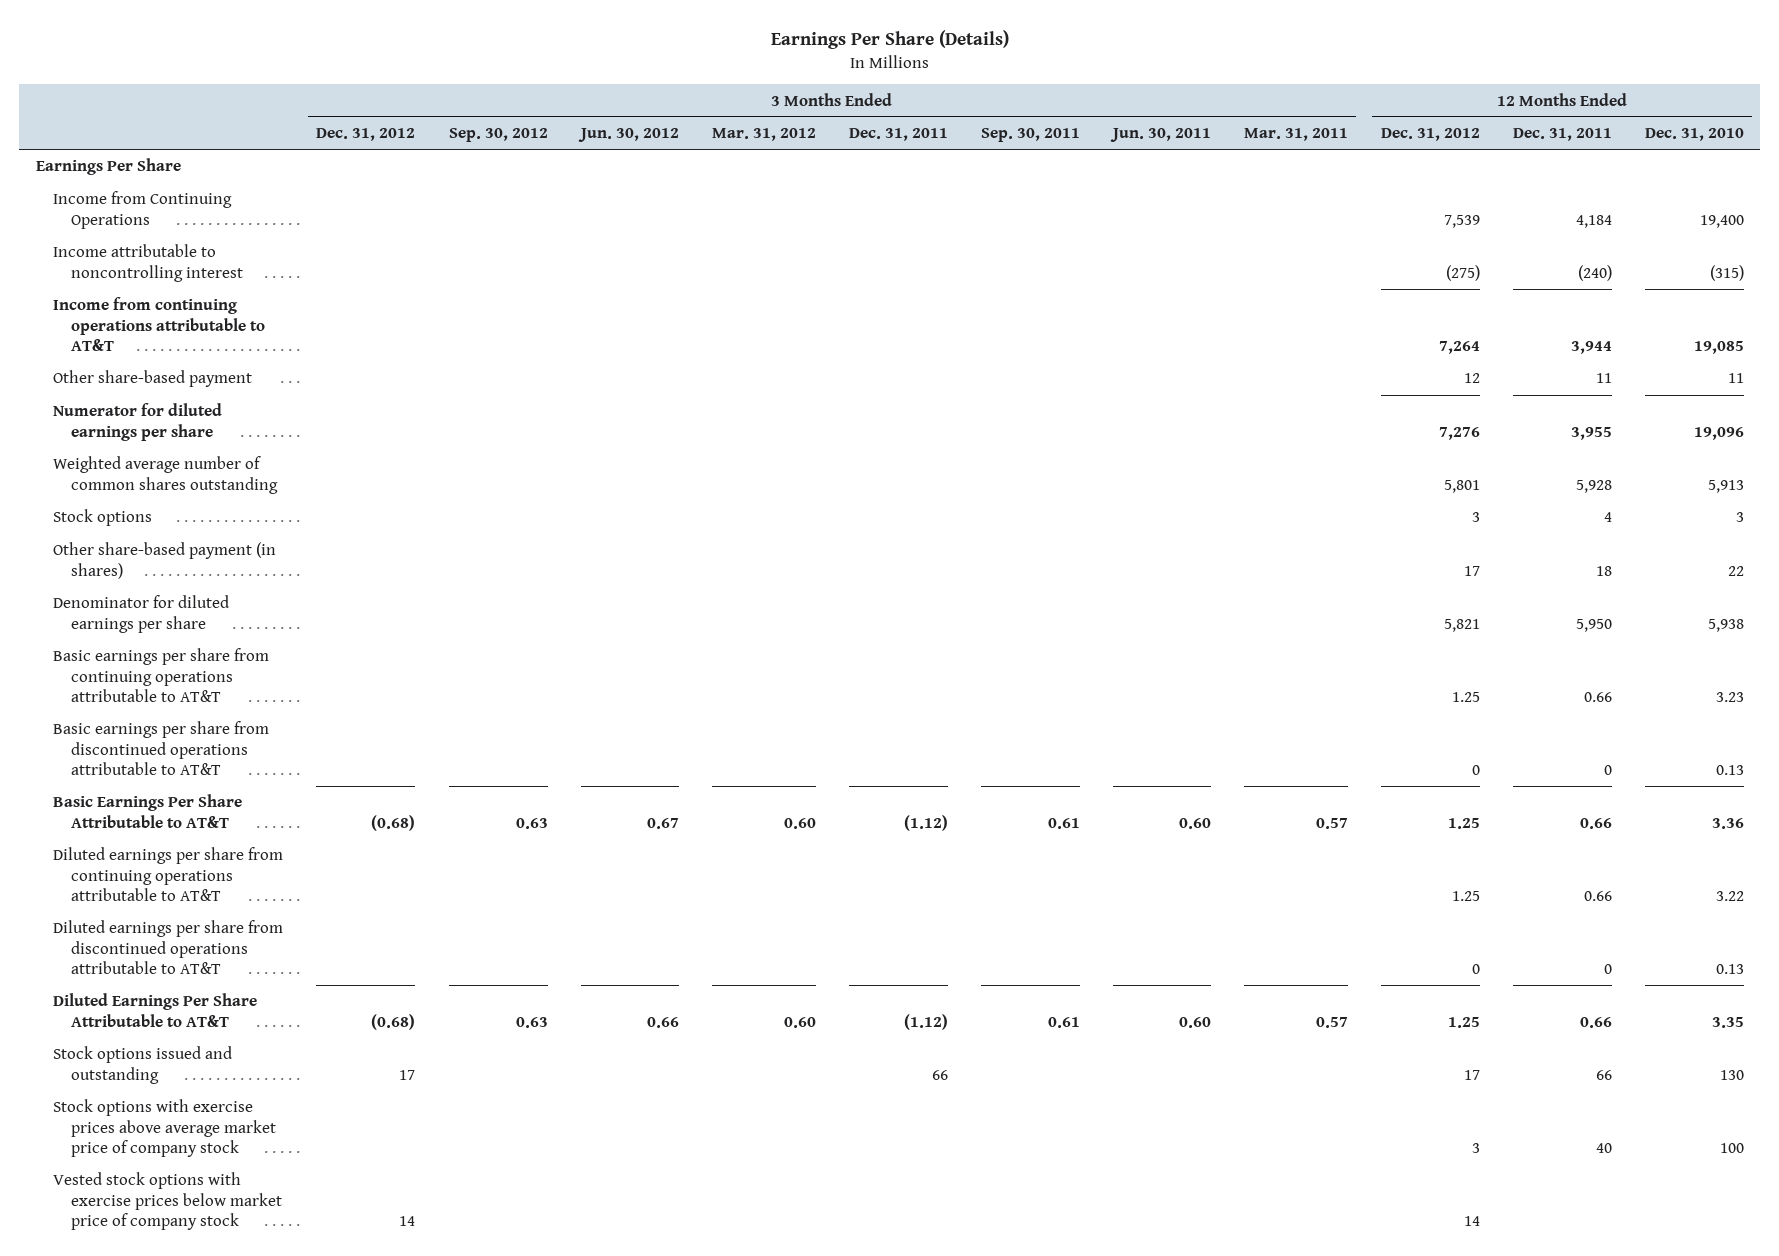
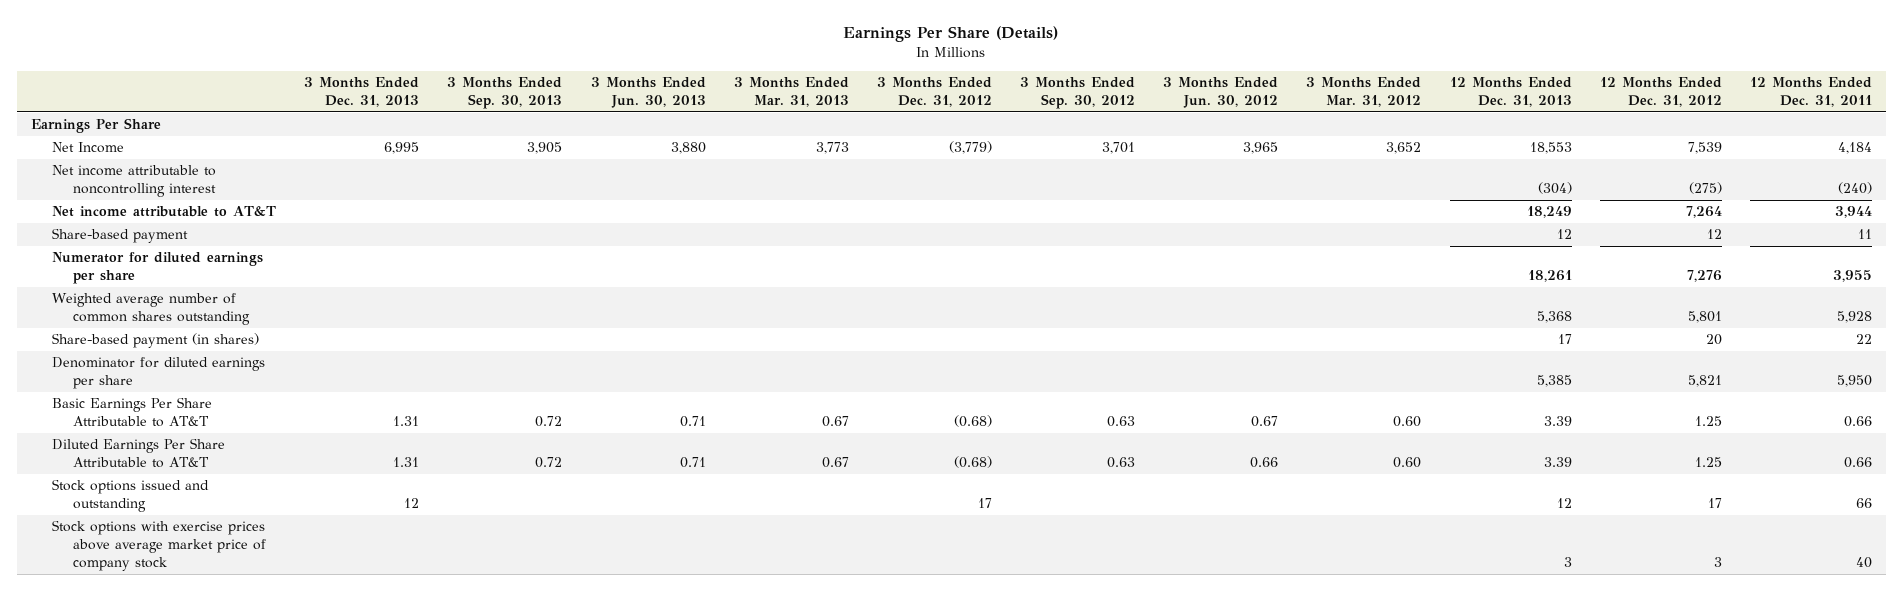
[848,128,948,142] Dec. 31, 2011 -> none
[980,128,1080,143] Sep. 30, 2011 -> none
[1109,128,1211,143] Jun. 30, 2011 -> none
[1243,128,1348,142] Mar. 31, 2011 -> none
[1644,128,1744,142] Dec. 31, 2010 -> none
none -> [304,77,420,108] 3 Months Ended Dec. 31, 2013
none -> [447,77,563,110] 3 Months Ended Sep. 30, 2013
none -> [590,77,706,109] 3 Months Ended Jun. 30, 2013
none -> [733,77,849,108] 3 Months Ended Mar. 31, 2013
none -> [1449,77,1572,108] 12 Months Ended Dec. 31, 2013
[53,191,233,229] Income from Continuing Operations -> none
none -> [51,142,124,154] Net Income
[53,244,244,282] Income attributable to noncontrolling interest -> [51,165,217,198] Net income attributable to noncontrolling interest
[53,297,266,352] Income from continuing operations attributable to AT&T -> [51,206,276,218] Net income attributable to AT&T
[53,370,253,388] Other share-based payment -> [51,228,188,244] Share-based payment
[53,509,153,527] Stock options -> none
[53,542,277,579] Other share-based payment (in shares) -> [51,333,259,349] Share-based payment (in shares)
[1463,565,1480,576] 17 -> [1705,334,1722,346] 20
[1595,565,1612,576] 18 -> [1856,334,1873,345] 22
[53,648,270,703] Basic earnings per share from continuing operations attributable to AT&T -> none
[53,721,270,776] Basic earnings per share from discontinued operations attributable to AT&T -> none
[53,847,284,902] Diluted earnings per share from continuing operations attributable to AT&T -> none
[53,920,284,975] Diluted earnings per share from discontinued operations attributable to AT&T -> none
[53,1172,283,1231] Vested stock options with exercise prices below market price of company stock -> none

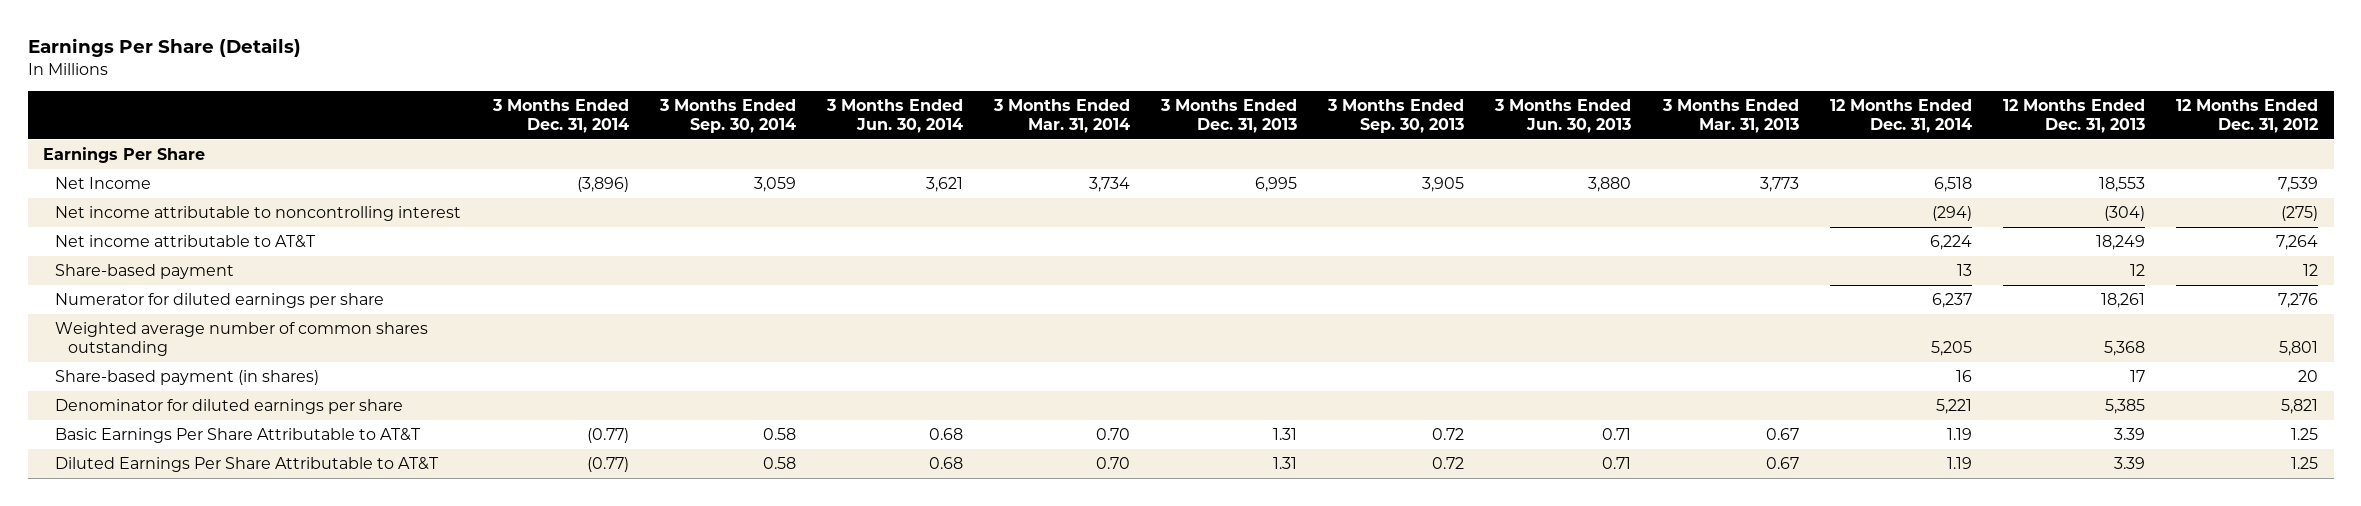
[876,77,992,108] 3 Months Ended Dec. 31, 2012 -> none
[1020,77,1136,110] 3 Months Ended Sep. 30, 2012 -> none
[1163,77,1279,109] 3 Months Ended Jun. 30, 2012 -> none
[1306,77,1422,108] 3 Months Ended Mar. 31, 2012 -> none
[1750,77,1873,108] 12 Months Ended Dec. 31, 2011 -> none
none -> [491,99,629,133] 3 Months Ended Dec. 31, 2014
none -> [658,99,796,133] 3 Months Ended Sep. 30, 2014
none -> [825,99,963,133] 3 Months Ended Jun. 30, 2014
none -> [993,99,1131,133] 3 Months Ended Mar. 31, 2014
none -> [1829,99,1972,133] 12 Months Ended Dec. 31, 2014
[51,479,209,513] Stock options issued and outstanding -> none
[51,520,267,572] Stock options with exercise prices above average market price of company stock -> none

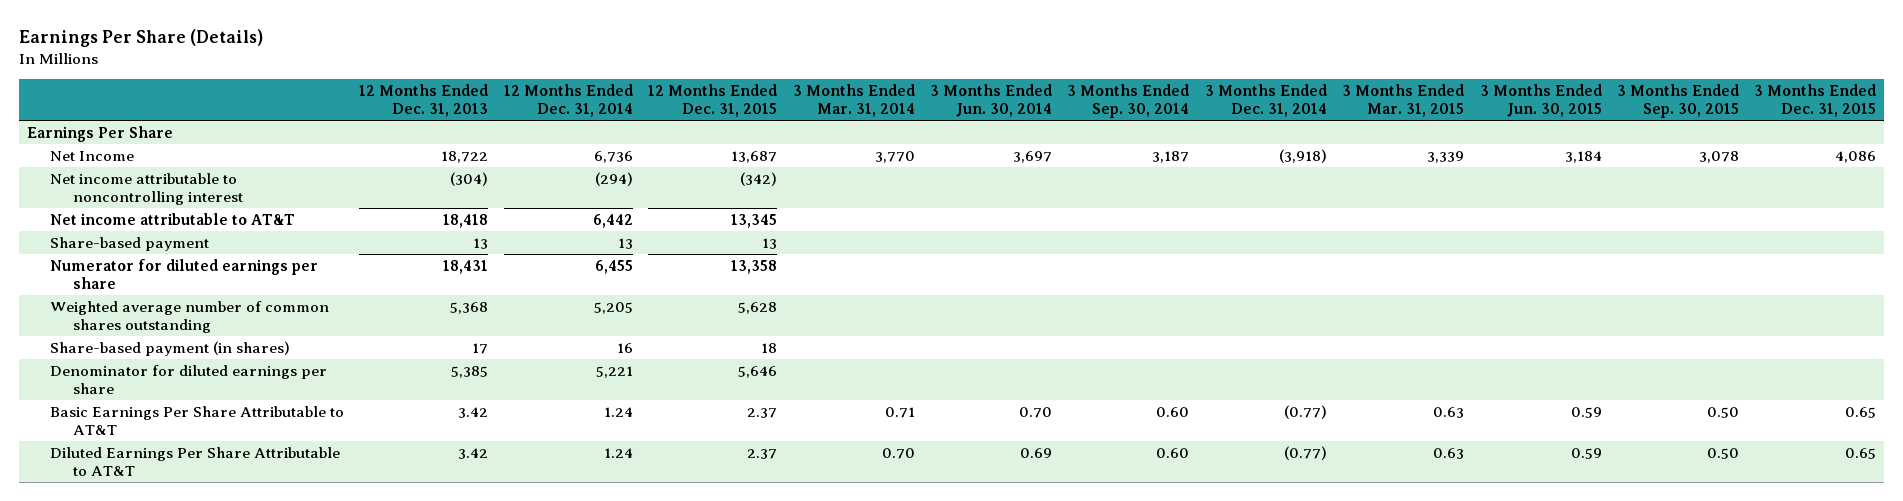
[1160,99,1298,133] 3 Months Ended Dec. 31, 2013 -> none
[1327,99,1465,133] 3 Months Ended Sep. 30, 2013 -> none
[1494,99,1632,133] 3 Months Ended Jun. 30, 2013 -> none
[1661,99,1799,133] 3 Months Ended Mar. 31, 2013 -> none
[2175,99,2318,133] 12 Months Ended Dec. 31, 2012 -> none
none -> [648,83,778,117] 12 Months Ended Dec. 31, 2015
none -> [1342,83,1465,117] 3 Months Ended Mar. 31, 2015
none -> [1479,83,1602,117] 3 Months Ended Jun. 30, 2015
none -> [1616,83,1739,118] 3 Months Ended Sep. 30, 2015
none -> [1754,83,1877,117] 3 Months Ended Dec. 31, 2015
[576,177,629,193] (3,896) -> [1278,148,1327,163] (3,918)
[753,177,796,193] 3,059 -> [1152,150,1190,163] 3,187
[925,177,963,193] 3,621 -> [1012,150,1052,163] 3,697
[1089,177,1131,193] 3,734 -> [874,150,915,163] 3,770
[1933,177,1972,193] 6,518 -> [593,150,633,163] 6,736
[2098,177,2145,193] 18,553 -> [441,150,489,163] 18,722
[1929,235,1972,251] 6,224 -> [592,213,633,228] 6,442
[2095,235,2145,251] 18,249 -> [443,213,489,228] 18,418
[2129,264,2145,277] 12 -> [473,237,489,249] 13
[1931,293,1972,309] 6,237 -> [594,259,633,274] 6,455
[2100,293,2145,309] 18,261 -> [443,259,489,274] 18,431
[762,428,796,441] 0.58 -> [1156,406,1190,417] 0.60
[928,428,963,441] 0.68 -> [1018,406,1052,418] 0.70
[1096,428,1131,441] 0.70 -> [884,406,915,418] 0.71
[1946,428,1972,441] 1.19 -> [603,406,633,417] 1.24
[2113,428,2145,441] 3.39 -> [458,406,489,418] 3.42
[762,457,796,470] 0.58 -> [1156,447,1190,458] 0.60
[928,457,963,470] 0.68 -> [1019,447,1052,458] 0.69
[1946,457,1972,470] 1.19 -> [603,447,633,458] 1.24
[2113,457,2145,470] 3.39 -> [458,447,489,459] 3.42

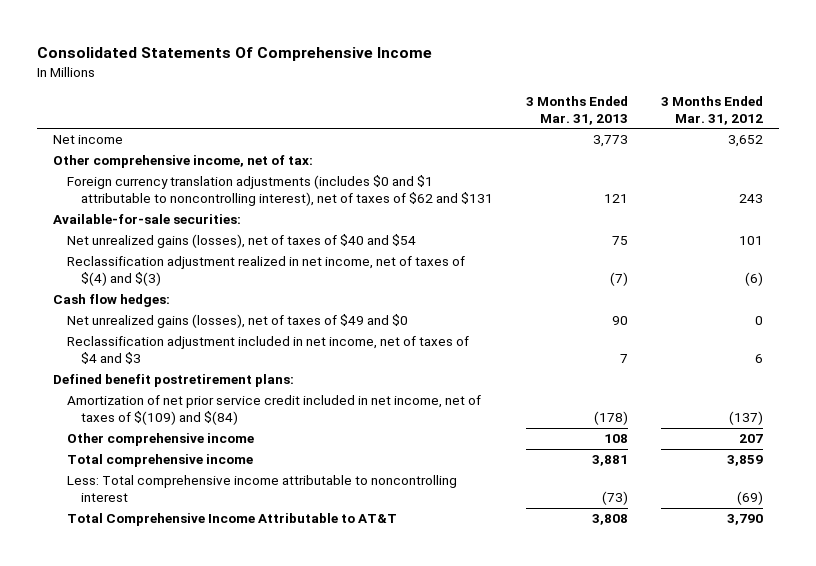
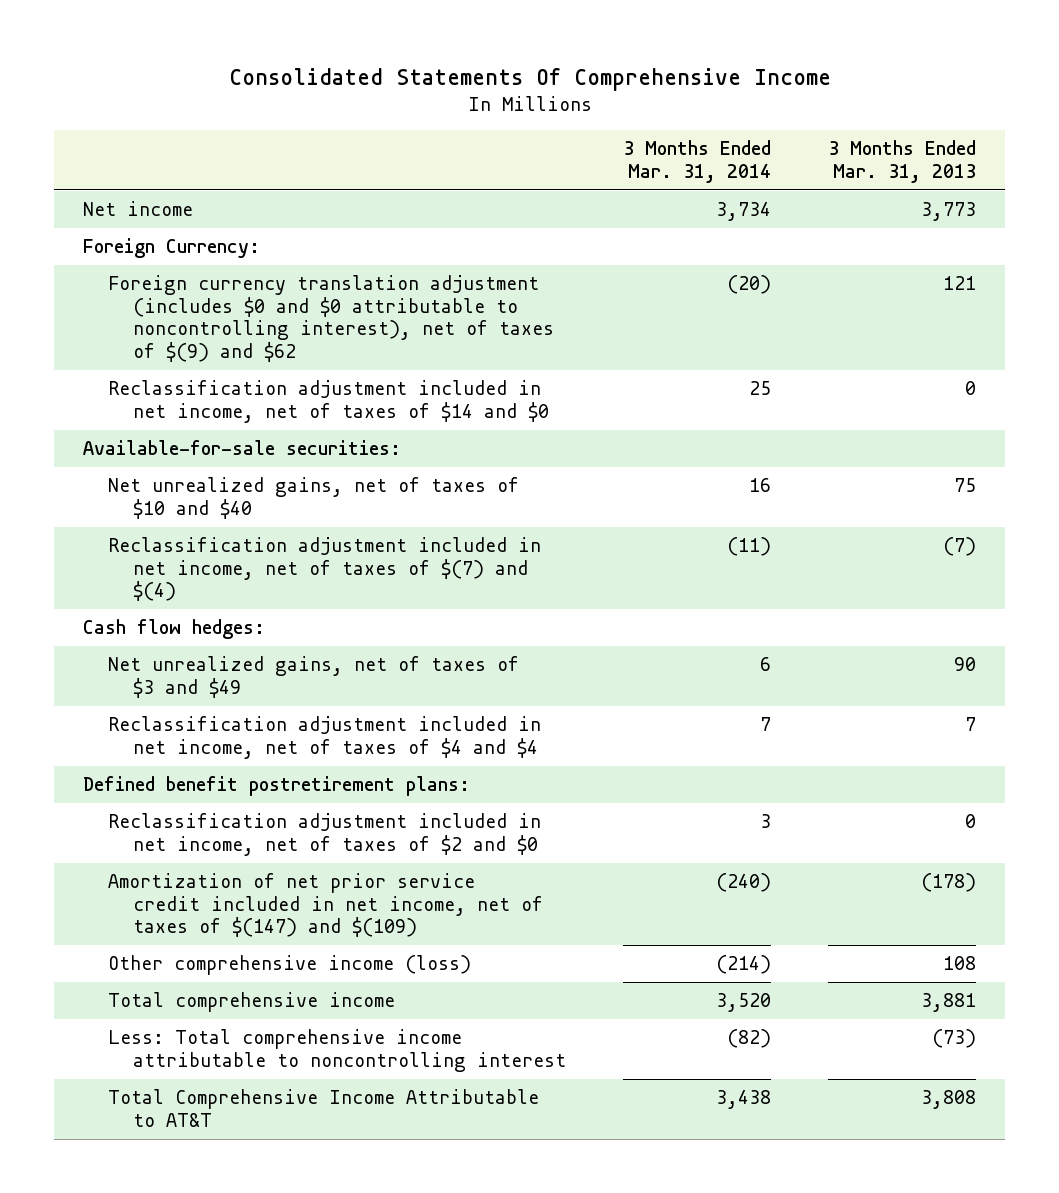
[660,95,763,125] 3 Months Ended Mar. 31, 2012 -> none
none -> [622,140,771,183] 3 Months Ended Mar. 31, 2014
[53,155,314,169] Other comprehensive income, net of tax: -> none
none -> [83,238,261,259] Foreign Currency:
[67,175,494,207] Foreign currency translation adjustments (includes $0 and $1 attributable to noncontrolling interest), net of taxes of $62 and $131 -> [107,275,554,362] Foreign currency translation adjustment (includes $0 and $0 attributable to noncontrolling interest), net of taxes of $(9) and $62
none -> [107,380,549,423] Reclassification adjustment included in net income, net of taxes of $14 and $0
[67,234,417,249] Net unrealized gains (losses), net of taxes of $40 and $54 -> [107,477,519,519] Net unrealized gains, net of taxes of $10 and $40
[67,256,466,287] Reclassification adjustment realized in net income, net of taxes of $(4) and $(3) -> [107,537,541,602] Reclassification adjustment included in net income, net of taxes of $(7) and $(4)
[67,314,409,329] Net unrealized gains (losses), net of taxes of $49 and $0 -> [107,656,519,698] Net unrealized gains, net of taxes of $3 and $49
[67,336,470,365] Reclassification adjustment included in net income, net of taxes of $4 and $3 -> [107,716,541,759] Reclassification adjustment included in net income, net of taxes of $4 and $4
none -> [107,813,541,856] Reclassification adjustment included in net income, net of taxes of $2 and $0
[67,395,482,426] Amortization of net prior service credit included in net income, net of taxes of $(109) and $(84) -> [107,873,543,938] Amortization of net prior service credit included in net income, net of taxes of $(147) and $(109)
[67,433,255,447] Other comprehensive income -> [107,955,471,976] Other comprehensive income (loss)

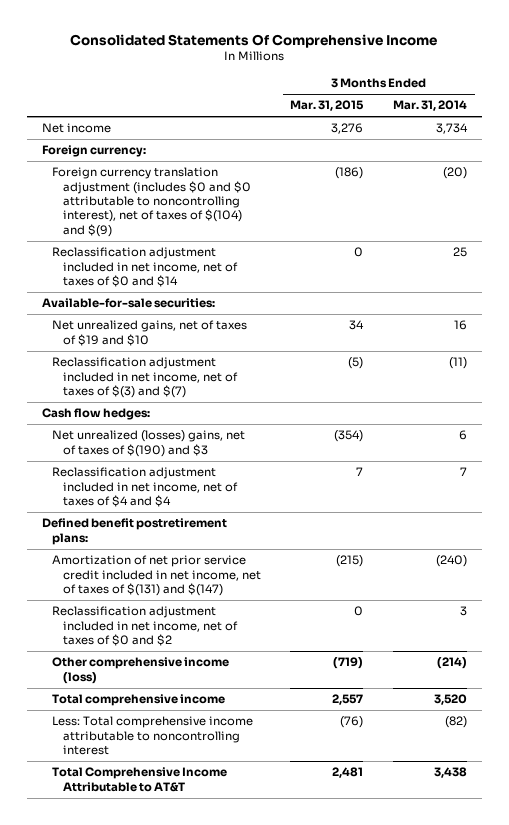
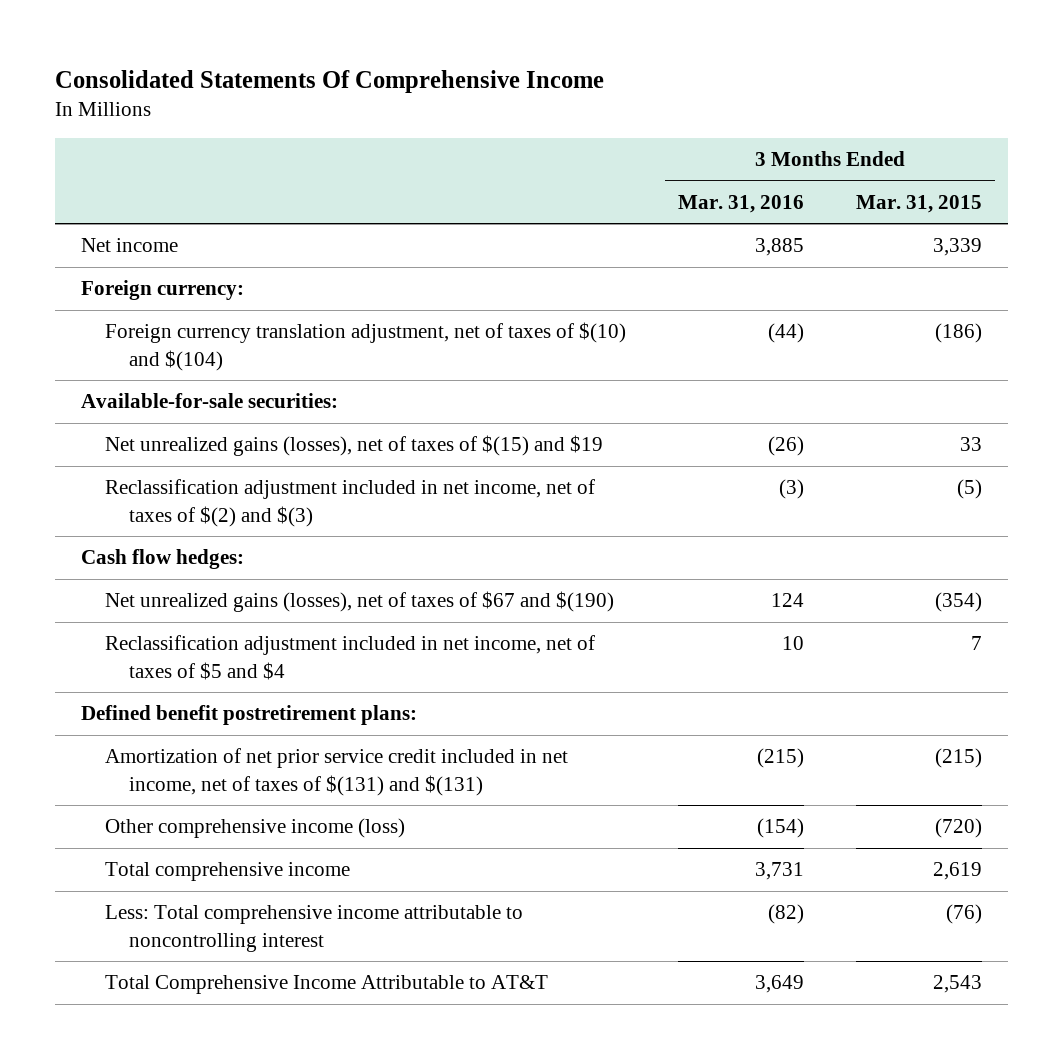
[393,100,468,112] Mar. 31, 2014 -> none
none -> [678,194,805,213] Mar. 31, 2016
[331,123,364,135] 3,276 -> [933,238,983,257] 3,339
[52,247,238,288] Reclassification adjustment included in net income, net of taxes of $0 and $14 -> none
[52,167,251,237] Foreign currency translation adjustment (includes $0 and $0 attributable to noncontrolling interest), net of taxes of $(104) and $(9) -> [104,322,626,371] Foreign currency translation adjustment, net of taxes of $(10) and $(104)
[52,320,248,346] Net unrealized gains, net of taxes of $19 and $10 -> [104,435,603,457] Net unrealized gains (losses), net of taxes of $(15) and $19
[349,320,365,331] 34 -> [960,437,983,452] 33
[52,357,238,399] Reclassification adjustment included in net income, net of taxes of $(3) and $(7) -> [104,479,595,527] Reclassification adjustment included in net income, net of taxes of $(2) and $(3)
[52,430,246,457] Net unrealized (losses) gains, net of taxes of $(190) and $3 -> [104,591,614,613] Net unrealized gains (losses), net of taxes of $67 and $(190)
[52,467,238,508] Reclassification adjustment included in net income, net of taxes of $4 and $4 -> [104,635,595,680] Reclassification adjustment included in net income, net of taxes of $5 and $4
[52,606,238,647] Reclassification adjustment included in net income, net of taxes of $0 and $2 -> none
[52,555,261,597] Amortization of net prior service credit included in net income, net of taxes of $(131) and $(147) -> [104,748,568,796] Amortization of net prior service credit included in net income, net of taxes of $(131) and $(131)
[333,657,364,670] (719) -> [935,818,983,839] (720)
[332,694,364,706] 2,557 -> [933,862,983,881] 2,619
[332,767,364,779] 2,481 -> [933,975,983,994] 2,543

